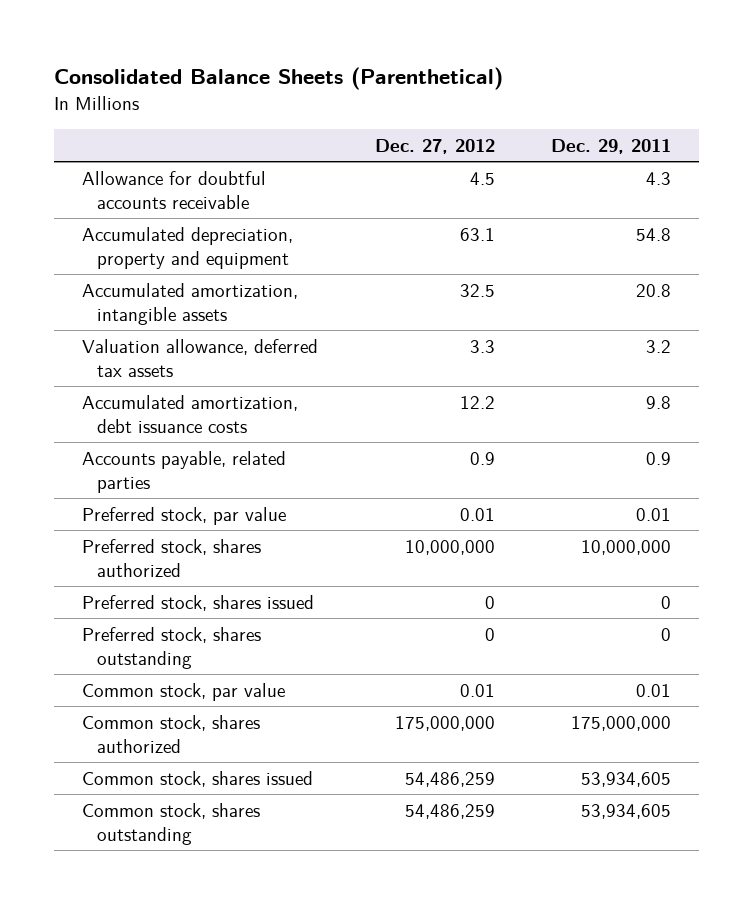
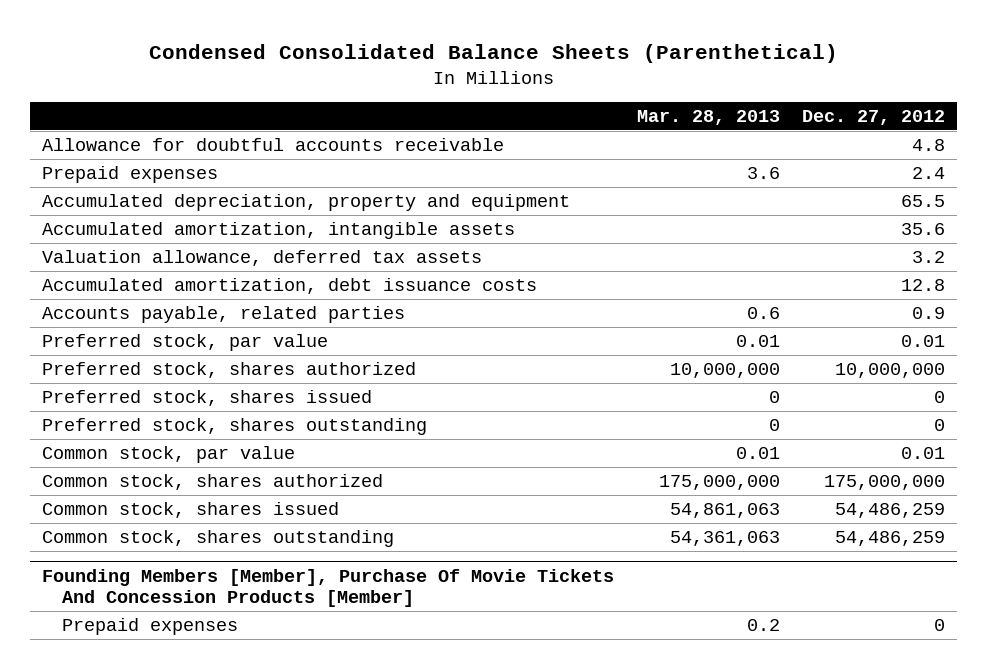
[53,66,503,90] Consolidated Balance Sheets (Parenthetical) -> [148,43,838,63] Condensed Consolidated Balance Sheets (Parenthetical)
[551,138,672,154] Dec. 29, 2011 -> none
none -> [636,109,780,125] Mar. 28, 2013
[469,171,495,185] 4.5 -> [912,138,946,151] 4.8
none -> [41,165,218,183] Prepaid expenses
[459,227,495,241] 63.1 -> [901,194,946,207] 65.5
[459,283,495,297] 32.5 -> [901,222,946,235] 35.6
[469,339,495,353] 3.3 -> [912,250,946,263] 3.2
[459,395,495,409] 12.2 -> [901,278,946,291] 12.8
none -> [41,568,614,608] Founding Members [Member], Purchase Of Movie Tickets And Concession Products [Member]
none -> [62,617,239,635] Prepaid expenses

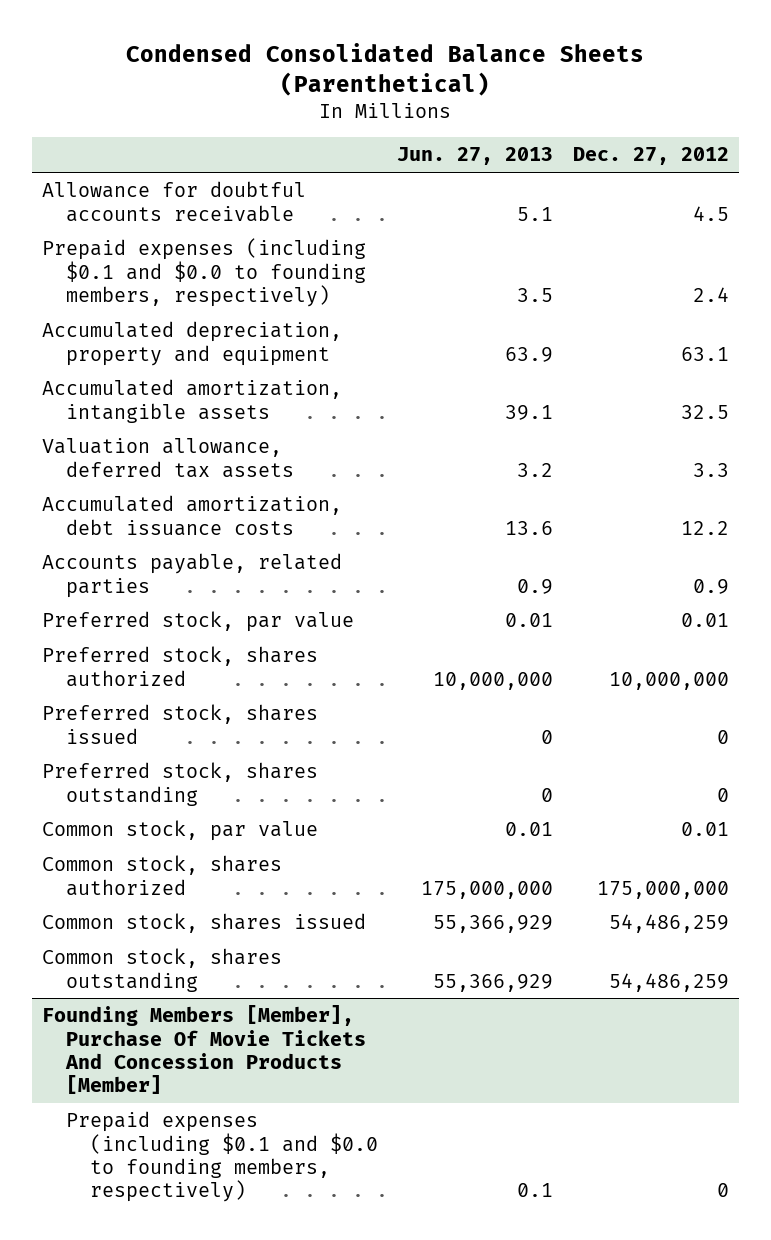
[636,109,780,125] Mar. 28, 2013 -> none
none -> [397,147,554,166] Jun. 27, 2013
[912,138,946,151] 4.8 -> [693,205,730,221] 4.5
[41,165,218,183] Prepaid expenses -> [41,238,366,307] Prepaid expenses (including $0.1 and $0.0 to founding members, respectively)
[901,194,946,207] 65.5 -> [681,346,730,361] 63.1
[901,222,946,235] 35.6 -> [681,404,730,419] 32.5
[912,250,946,263] 3.2 -> [693,462,730,477] 3.3
[901,278,946,291] 12.8 -> [681,520,730,535] 12.2
[62,617,239,635] Prepaid expenses -> [65,1111,378,1202] Prepaid expenses (including $0.1 and $0.0 to founding members, respectively)

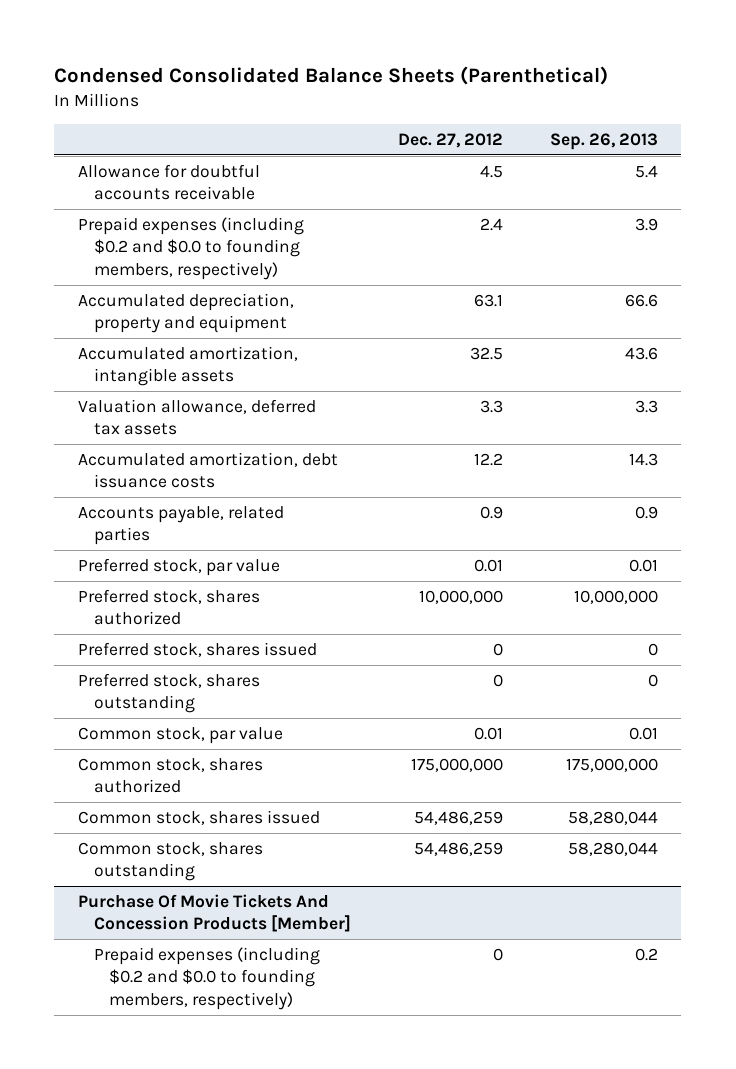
[397,147,554,166] Jun. 27, 2013 -> none
none -> [549,132,658,150] Sep. 26, 2013
[41,238,366,307] Prepaid expenses (including $0.1 and $0.0 to founding members, respectively) -> [78,217,305,280] Prepaid expenses (including $0.2 and $0.0 to founding members, respectively)
[41,1005,366,1094] Founding Members [Member], Purchase Of Movie Tickets And Concession Products [Member] -> [78,894,351,933] Purchase Of Movie Tickets And Concession Products [Member]
[65,1111,378,1202] Prepaid expenses (including $0.1 and $0.0 to founding members, respectively) -> [93,947,320,1010] Prepaid expenses (including $0.2 and $0.0 to founding members, respectively)

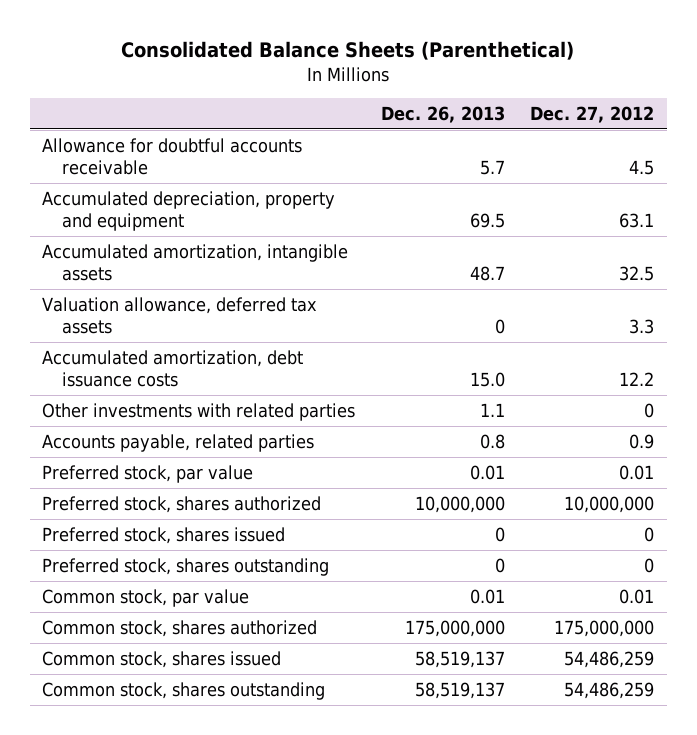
[54,65,609,85] Condensed Consolidated Balance Sheets (Parenthetical) -> [121,40,575,60] Consolidated Balance Sheets (Parenthetical)
[549,132,658,150] Sep. 26, 2013 -> none
none -> [380,105,505,123] Dec. 26, 2013
[78,217,305,280] Prepaid expenses (including $0.2 and $0.0 to founding members, respectively) -> none
none -> [42,402,356,421] Other investments with related parties
[78,894,351,933] Purchase Of Movie Tickets And Concession Products [Member] -> none
[93,947,320,1010] Prepaid expenses (including $0.2 and $0.0 to founding members, respectively) -> none

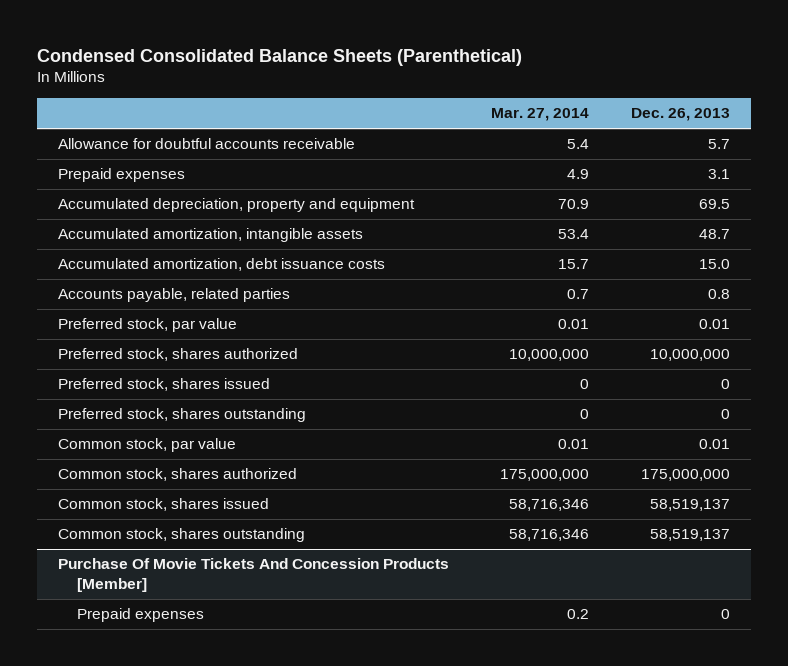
[121,40,575,60] Consolidated Balance Sheets (Parenthetical) -> [37,48,523,66] Condensed Consolidated Balance Sheets (Parenthetical)
[530,105,655,123] Dec. 27, 2012 -> none
none -> [491,108,590,122] Mar. 27, 2014
none -> [58,168,186,183] Prepaid expenses
[42,296,318,334] Valuation allowance, deferred tax assets -> none
[42,402,356,421] Other investments with related parties -> none
none -> [58,558,450,593] Purchase Of Movie Tickets And Concession Products [Member]
none -> [76,608,204,623] Prepaid expenses

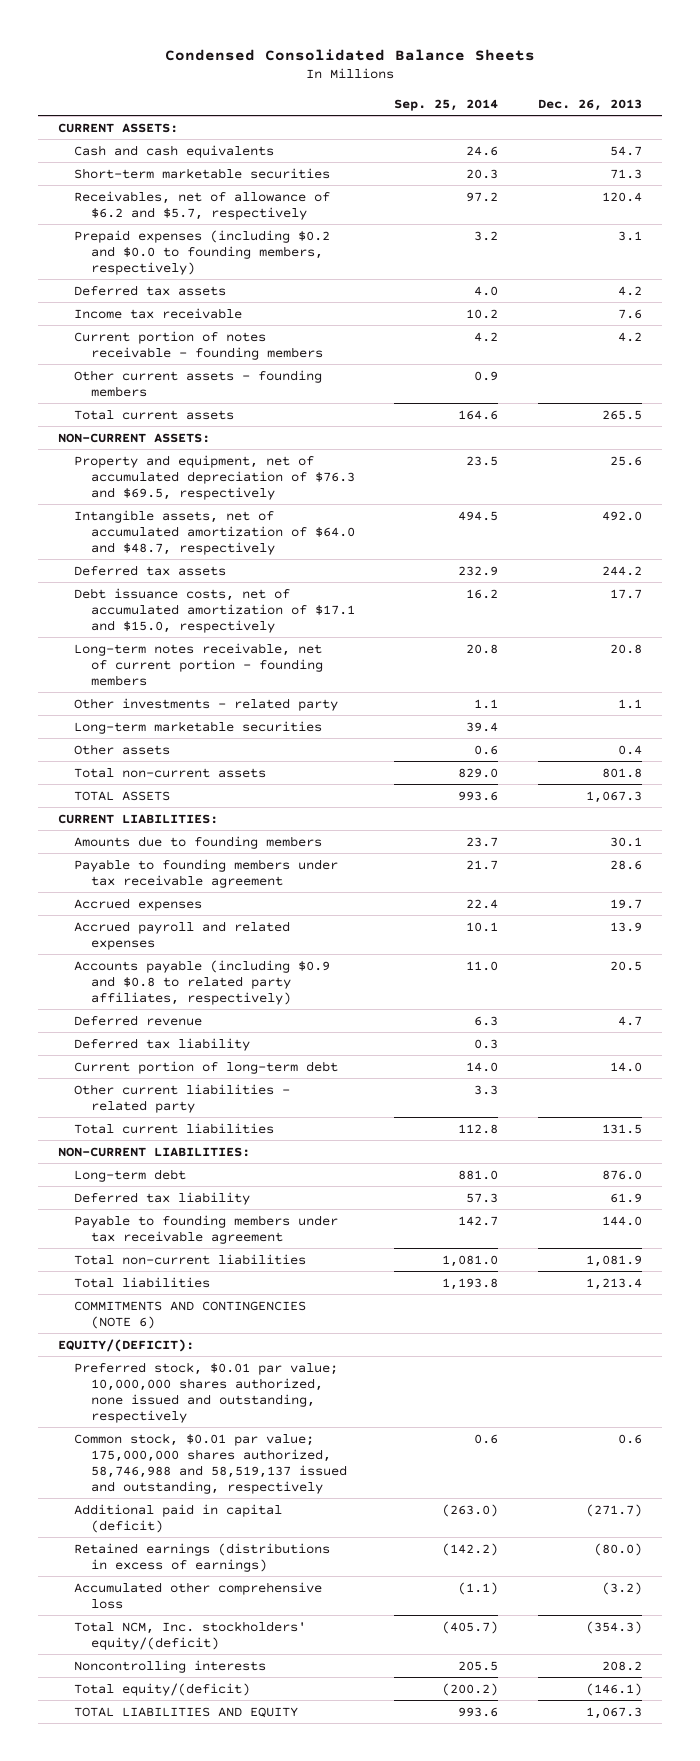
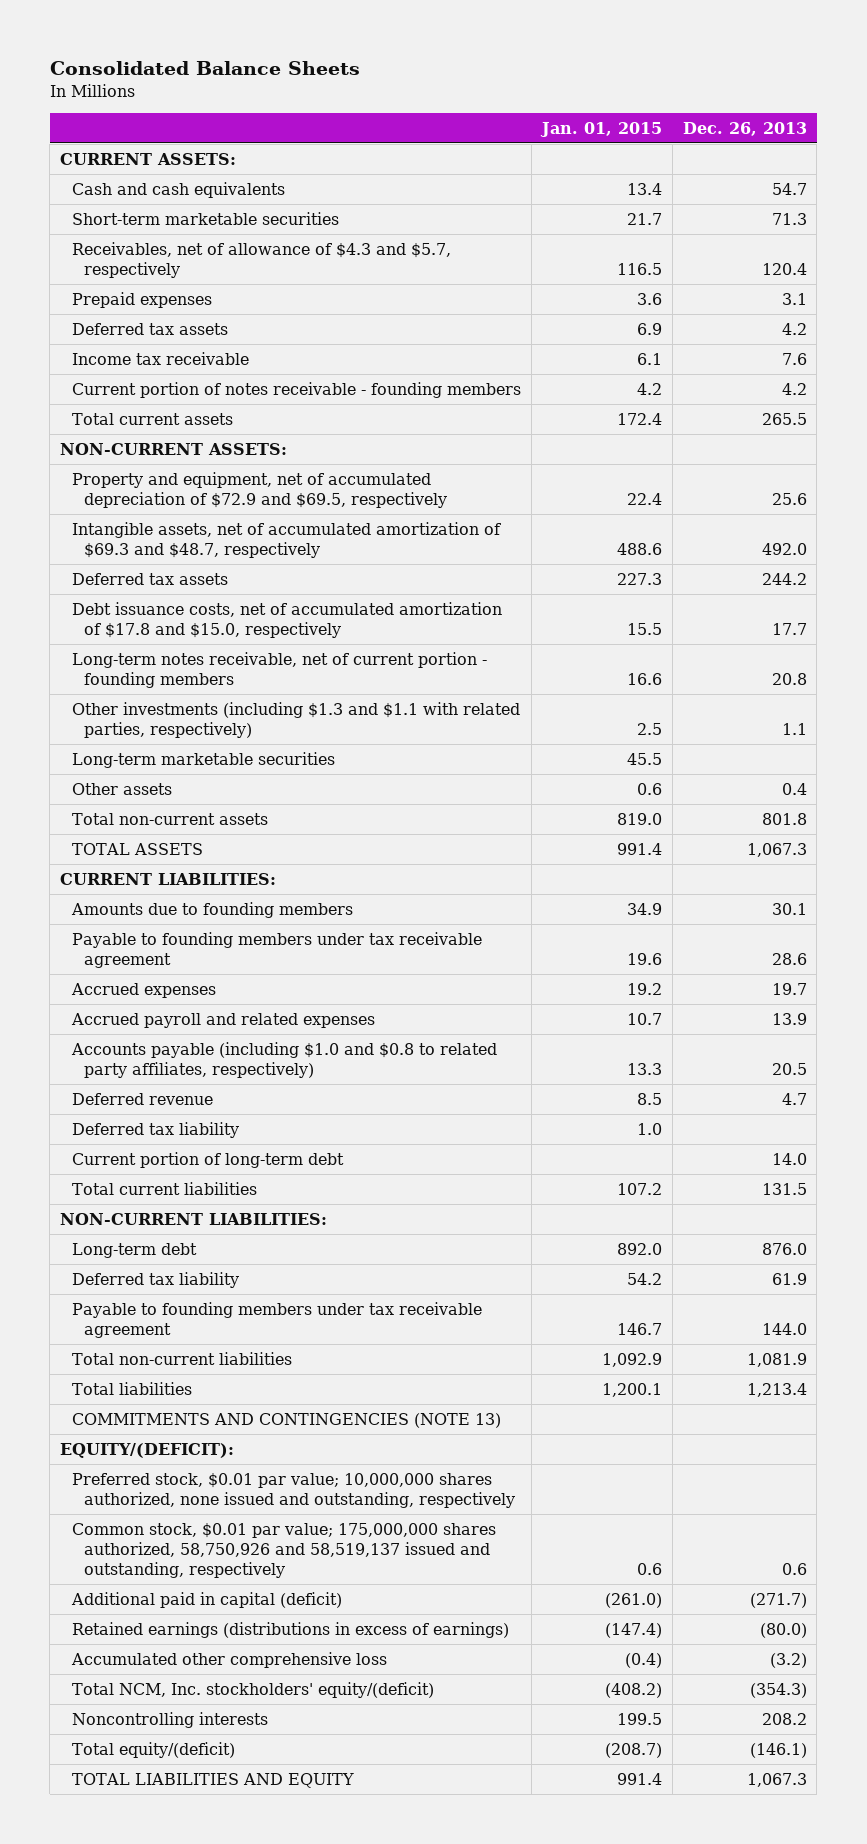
[165,48,536,61] Condensed Consolidated Balance Sheets -> [49,60,360,75] Consolidated Balance Sheets
[394,98,499,111] Sep. 25, 2014 -> none
none -> [539,121,662,137] Jan. 01, 2015
[74,190,331,220] Receivables, net of allowance of $6.2 and $5.7, respectively -> [72,241,452,278] Receivables, net of allowance of $4.3 and $5.7, respectively
[74,229,331,275] Prepaid expenses (including $0.2 and $0.0 to founding members, respectively) -> [72,291,213,308] Prepaid expenses
[74,369,323,397] Other current assets - founding members -> none
[74,454,355,500] Property and equipment, net of accumulated depreciation of $76.3 and $69.5, respectively -> [72,471,448,508] Property and equipment, net of accumulated depreciation of $72.9 and $69.5, respectively
[74,509,355,555] Intangible assets, net of accumulated amortization of $64.0 and $48.7, respectively -> [72,521,502,558] Intangible assets, net of accumulated amortization of $69.3 and $48.7, respectively
[74,587,355,633] Debt issuance costs, net of accumulated amortization of $17.1 and $15.0, respectively -> [72,601,503,638] Debt issuance costs, net of accumulated amortization of $17.8 and $15.0, respectively
[74,697,339,711] Other investments - related party -> [72,701,521,738] Other investments (including $1.3 and $1.1 with related parties, respectively)
[74,959,331,1005] Accounts payable (including $0.9 and $0.8 to related party affiliates, respectively) -> [71,1041,498,1078] Accounts payable (including $1.0 and $0.8 to related party affiliates, respectively)
[74,1083,291,1113] Other current liabilities - related party -> none
[74,1300,307,1329] COMMITMENTS AND CONTINGENCIES (NOTE 6) -> [72,1412,502,1428] COMMITMENTS AND CONTINGENCIES (NOTE 13)
[74,1432,347,1494] Common stock, $0.01 par value; 175,000,000 shares authorized, 58,746,988 and 58,519,137 issued and outstanding, respectively -> [72,1522,497,1578] Common stock, $0.01 par value; 175,000,000 shares authorized, 58,750,926 and 58,519,137 issued and outstanding, respectively

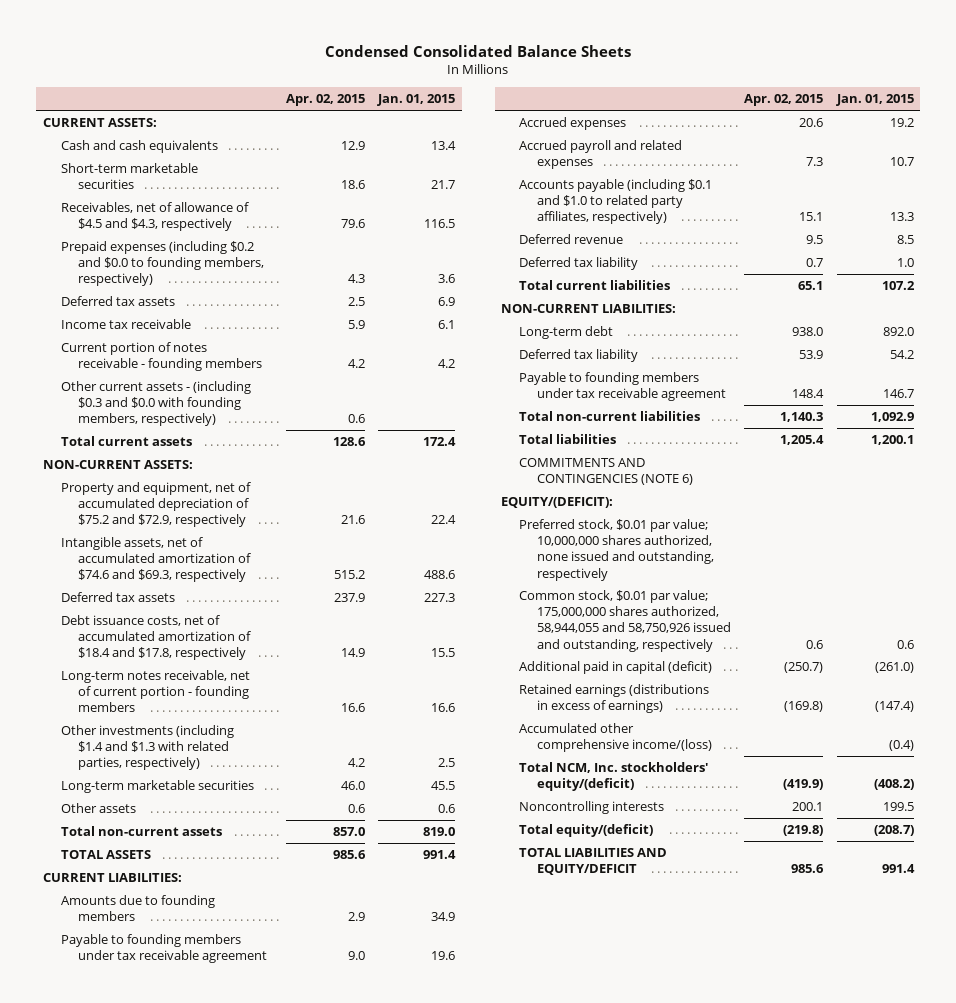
[49,60,360,75] Consolidated Balance Sheets -> [325,44,632,57] Condensed Consolidated Balance Sheets
[682,121,807,136] Dec. 26, 2013 -> none
none -> [285,94,365,107] Apr. 02, 2015
[72,241,452,278] Receivables, net of allowance of $4.3 and $5.7, respectively -> [60,202,249,232] Receivables, net of allowance of $4.5 and $4.3, respectively
[72,291,213,308] Prepaid expenses -> [60,241,265,287] Prepaid expenses (including $0.2 and $0.0 to founding members, respectively)
none -> [60,381,251,427] Other current assets - (including $0.3 and $0.0 with founding members, respectively)
[72,471,448,508] Property and equipment, net of accumulated depreciation of $72.9 and $69.5, respectively -> [60,482,251,528] Property and equipment, net of accumulated depreciation of $75.2 and $72.9, respectively
[72,521,502,558] Intangible assets, net of accumulated amortization of $69.3 and $48.7, respectively -> [60,537,252,583] Intangible assets, net of accumulated amortization of $74.6 and $69.3, respectively
[72,601,503,638] Debt issuance costs, net of accumulated amortization of $17.8 and $15.0, respectively -> [60,615,252,661] Debt issuance costs, net of accumulated amortization of $18.4 and $17.8, respectively
[72,701,521,738] Other investments (including $1.3 and $1.1 with related parties, respectively) -> [60,725,234,771] Other investments (including $1.4 and $1.3 with related parties, respectively)
[71,1041,498,1078] Accounts payable (including $1.0 and $0.8 to related party affiliates, respectively) -> [519,179,713,225] Accounts payable (including $0.1 and $1.0 to related party affiliates, respectively)
[72,1151,345,1168] Current portion of long-term debt -> none
[72,1412,502,1428] COMMITMENTS AND CONTINGENCIES (NOTE 13) -> [519,458,693,486] COMMITMENTS AND CONTINGENCIES (NOTE 6)
[72,1522,497,1578] Common stock, $0.01 par value; 175,000,000 shares authorized, 58,750,926 and 58,519,137 issued and outstanding, respectively -> [519,590,731,652] Common stock, $0.01 par value; 175,000,000 shares authorized, 58,944,055 and 58,750,926 issued and outstanding, respectively
[71,1651,388,1668] Accumulated other comprehensive loss -> [519,723,712,753] Accumulated other comprehensive income/(loss)
[72,1772,355,1788] TOTAL LIABILITIES AND EQUITY -> [519,848,668,876] TOTAL LIABILITIES AND EQUITY/DEFICIT

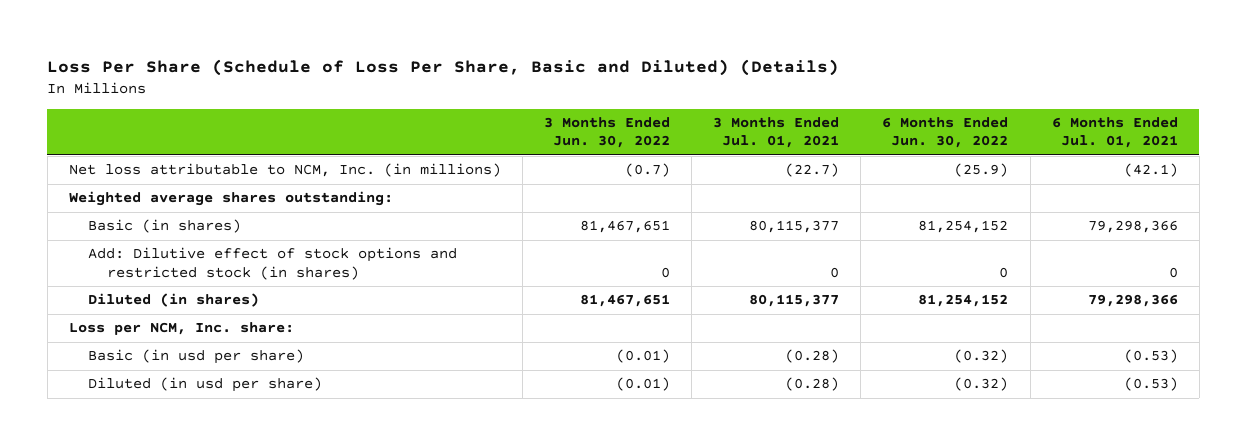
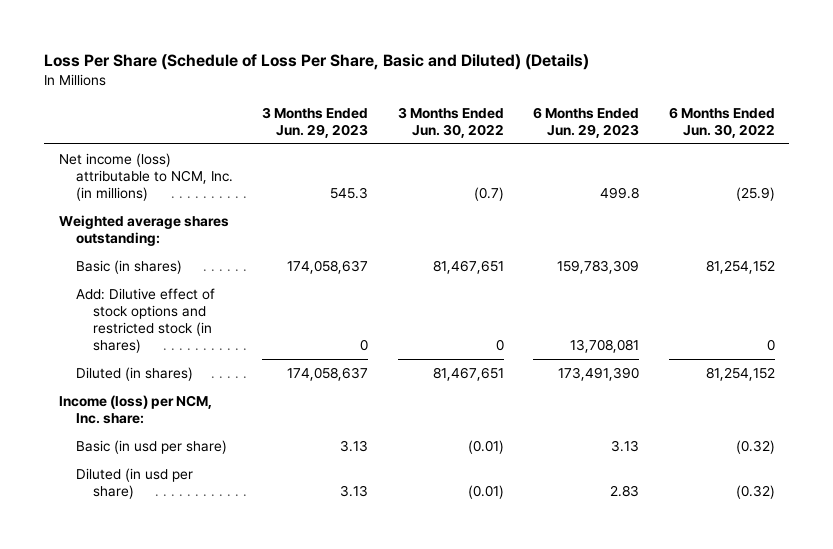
[713,117,840,149] 3 Months Ended Jul. 01, 2021 -> none
[1051,117,1178,149] 6 Months Ended Jul. 01, 2021 -> none
none -> [262,106,369,138] 3 Months Ended Jun. 29, 2023
none -> [533,106,640,138] 6 Months Ended Jun. 29, 2023
[69,163,502,178] Net loss attributable to NCM, Inc. (in millions) -> [58,152,233,202] Net income (loss) attributable to NCM, Inc. (in millions)
[69,322,295,336] Loss per NCM, Inc. share: -> [58,394,212,425] Income (loss) per NCM, Inc. share:

